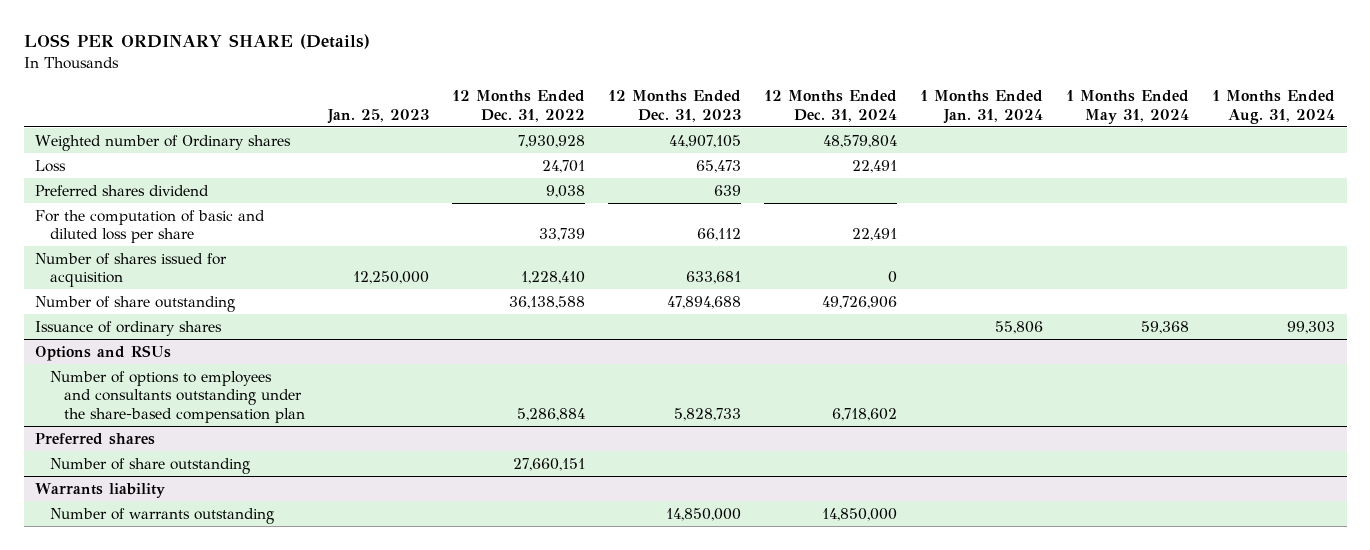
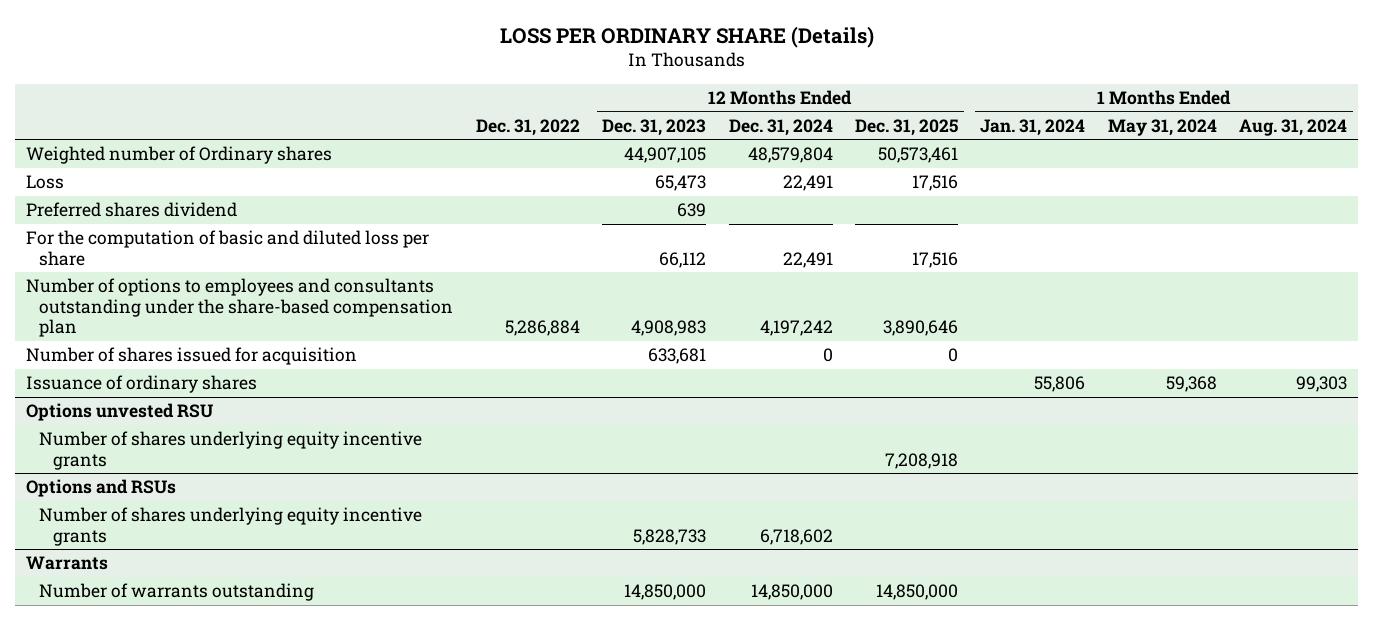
[327,108,430,124] Jan. 25, 2023 -> none
[452,90,586,122] 12 Months Ended Dec. 31, 2022 -> none
none -> [475,118,580,136] Dec. 31, 2022
none -> [855,118,959,136] Dec. 31, 2025
none -> [26,278,454,338] Number of options to employees and consultants outstanding under the share-based compensation plan
[35,295,236,312] Number of share outstanding -> none
none -> [26,403,214,422] Options unvested RSU
none -> [39,431,423,470] Number of shares underlying equity incentive grants
[35,432,156,445] Preferred shares -> none
[49,457,250,474] Number of share outstanding -> none
[49,370,306,423] Number of options to employees and consultants outstanding under the share-based compensation plan -> [39,507,423,546] Number of shares underlying equity incentive grants
[35,482,166,498] Warrants liability -> [26,556,109,571] Warrants

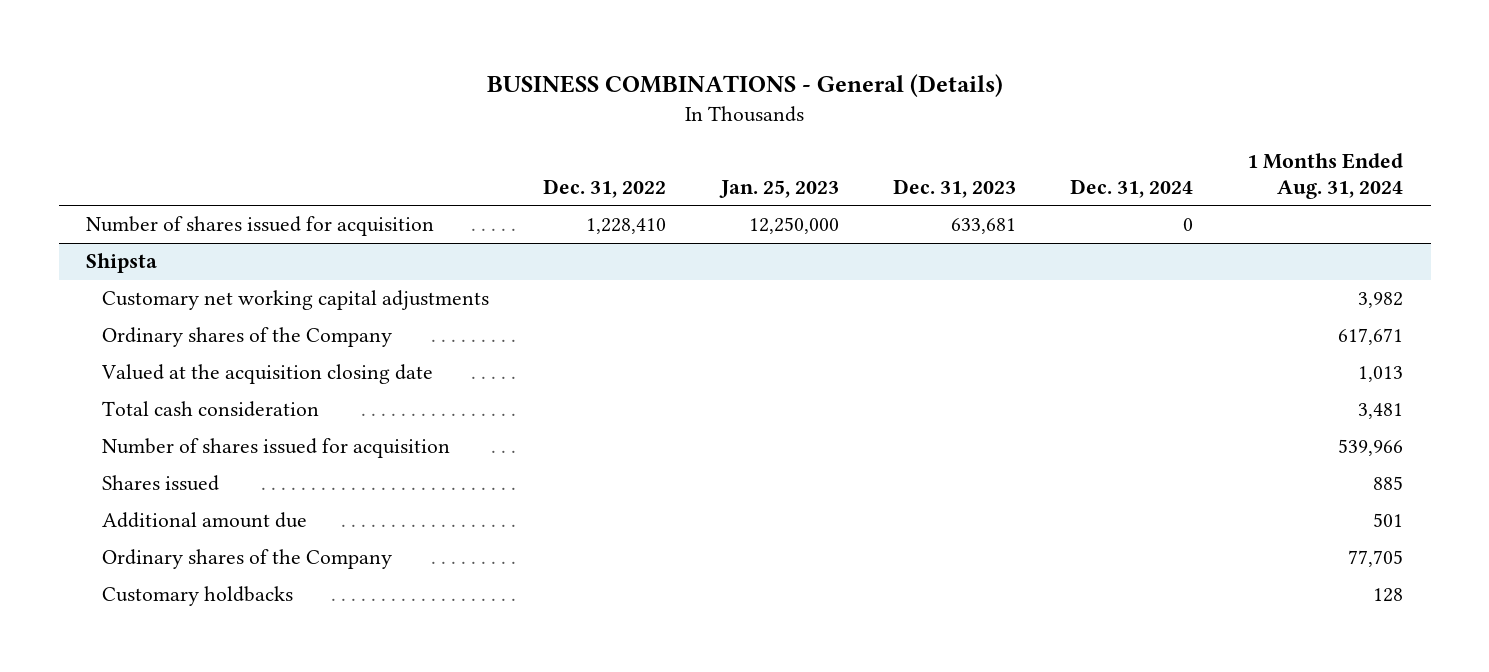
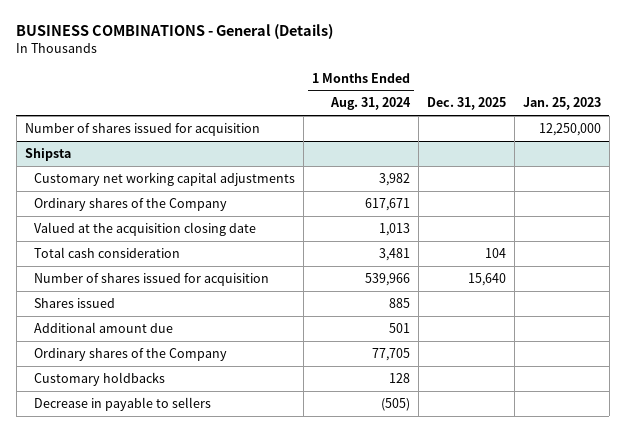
[543,179,667,199] Dec. 31, 2022 -> none
[892,179,1016,199] Dec. 31, 2023 -> none
[1070,179,1194,199] Dec. 31, 2024 -> none
none -> [426,97,506,111] Dec. 31, 2025
none -> [34,397,212,412] Decrease in payable to sellers

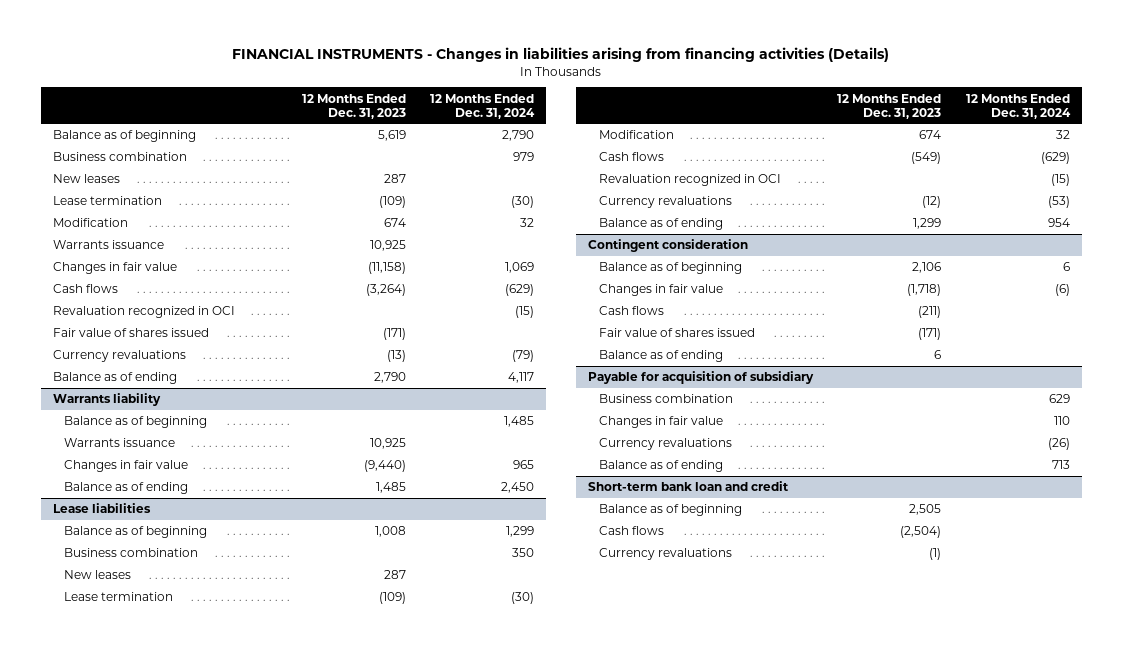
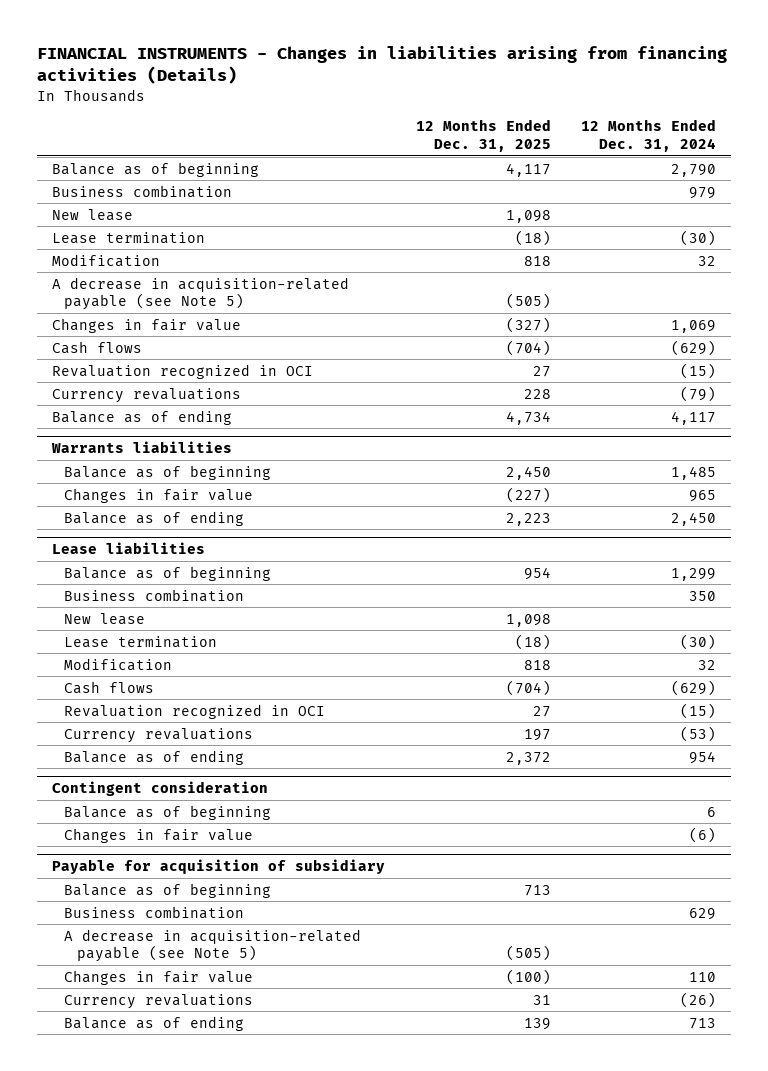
[301,93,406,119] 12 Months Ended Dec. 31, 2023 -> none
none -> [415,119,551,153] 12 Months Ended Dec. 31, 2025
[52,174,120,184] New leases -> [52,208,134,221] New lease
[52,240,164,250] Warrants issuance -> none
none -> [52,276,350,311] A decrease in acquisition-related payable (see Note 5)
[52,328,209,338] Fair value of shares issued -> none
[52,393,161,407] Warrants liability -> [51,441,233,454] Warrants liabilities
[63,438,175,448] Warrants issuance -> none
[63,570,131,580] New leases -> [64,612,146,625] New lease
[598,306,664,316] Cash flows -> none
[598,328,755,338] Fair value of shares issued -> none
[598,350,723,363] Balance as of ending -> none
none -> [64,882,272,898] Balance as of beginning
none -> [64,928,362,963] A decrease in acquisition-related payable (see Note 5)
[588,481,790,492] Short-term bank loan and credit -> none
[598,504,742,517] Balance as of beginning -> none
[598,526,664,536] Cash flows -> none
[598,548,732,561] Currency revaluations -> none

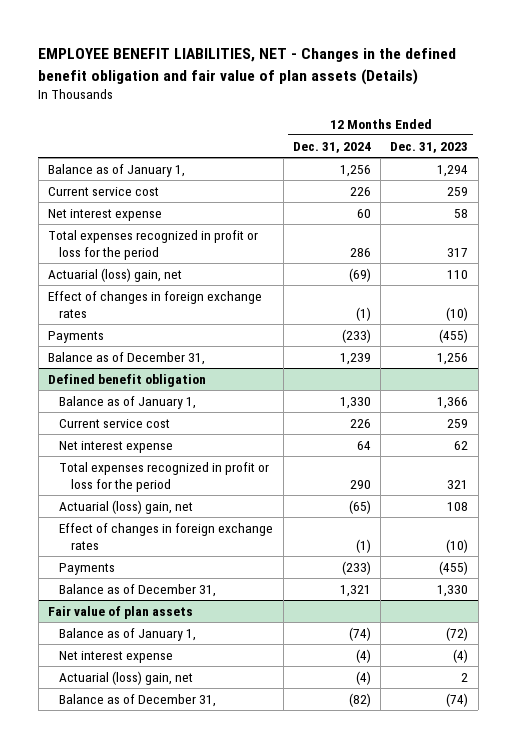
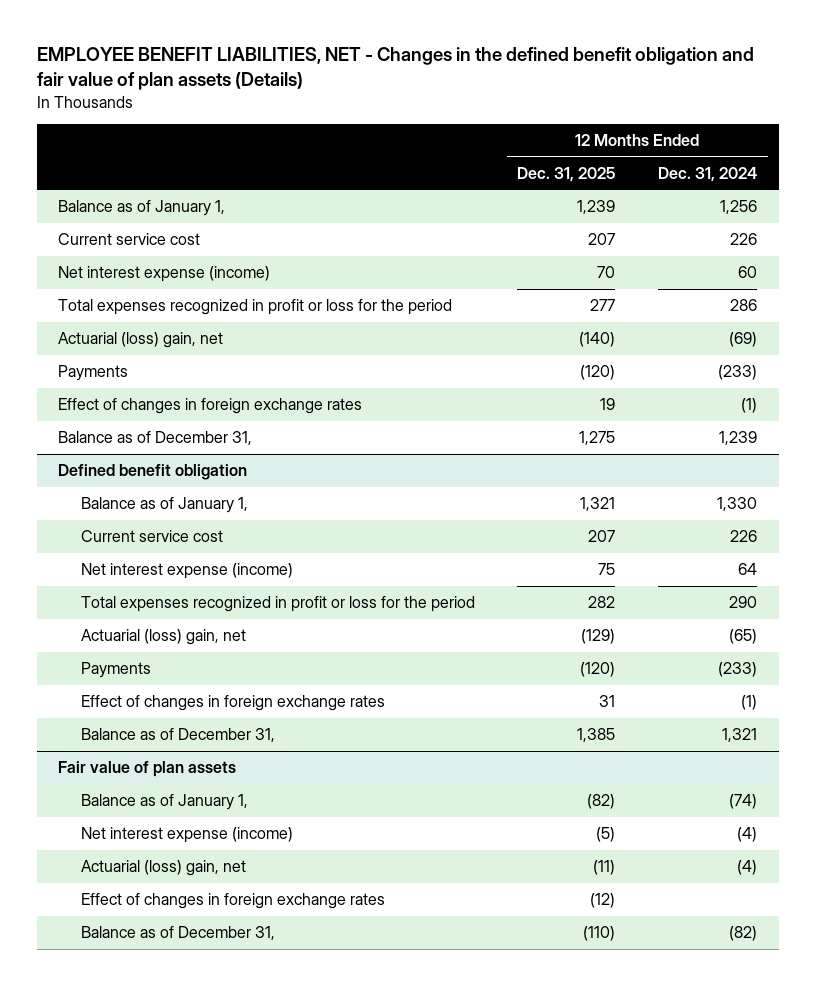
[390,141,469,153] Dec. 31, 2023 -> none
none -> [517,166,616,182] Dec. 31, 2025
[47,208,162,221] Net interest expense -> [58,266,271,283] Net interest expense (income)
[47,290,262,319] Effect of changes in foreign exchange rates -> [58,398,363,415] Effect of changes in foreign exchange rates
[59,440,174,453] Net interest expense -> [80,563,293,580] Net interest expense (income)
[59,522,274,551] Effect of changes in foreign exchange rates -> [80,695,385,712] Effect of changes in foreign exchange rates
[59,650,174,663] Net interest expense -> [80,827,293,844] Net interest expense (income)
none -> [80,893,385,910] Effect of changes in foreign exchange rates

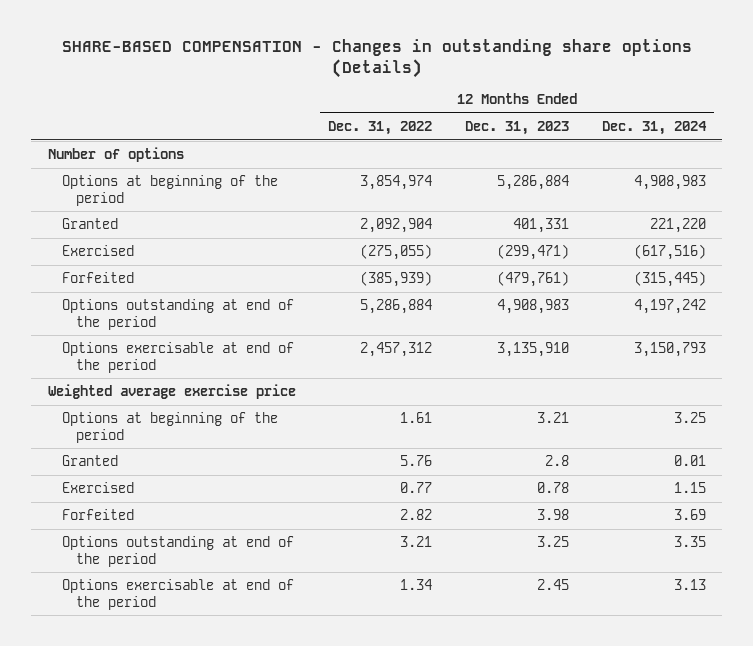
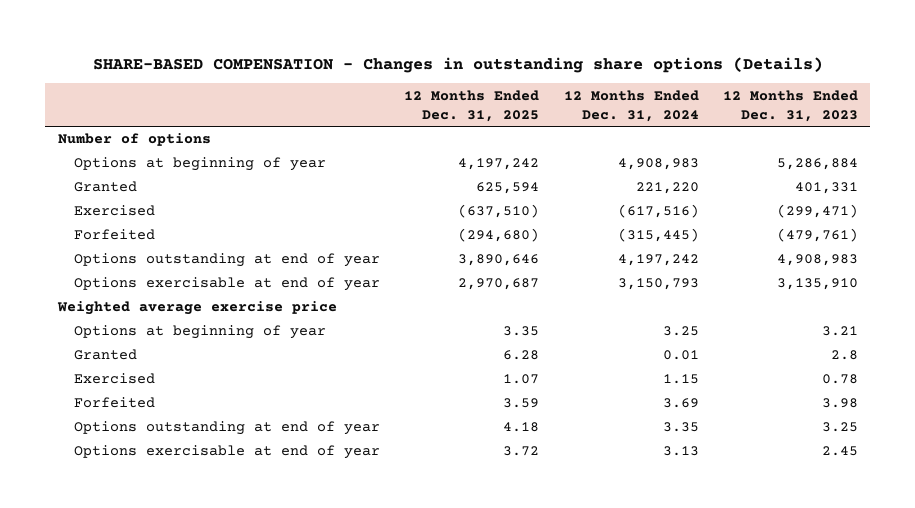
[328,120,433,135] Dec. 31, 2022 -> none
none -> [404,89,540,122] 12 Months Ended Dec. 31, 2025
[62,175,279,206] Options at beginning of the period -> [74,157,327,172] Options at beginning of year
[62,299,295,330] Options outstanding at end of the period -> [74,253,381,268] Options outstanding at end of year
[62,342,295,373] Options exercisable at end of the period -> [74,277,381,292] Options exercisable at end of year
[62,412,279,443] Options at beginning of the period -> [74,325,327,340] Options at beginning of year
[62,536,295,567] Options outstanding at end of the period -> [74,421,381,436] Options outstanding at end of year
[62,579,295,610] Options exercisable at end of the period -> [74,445,381,460] Options exercisable at end of year

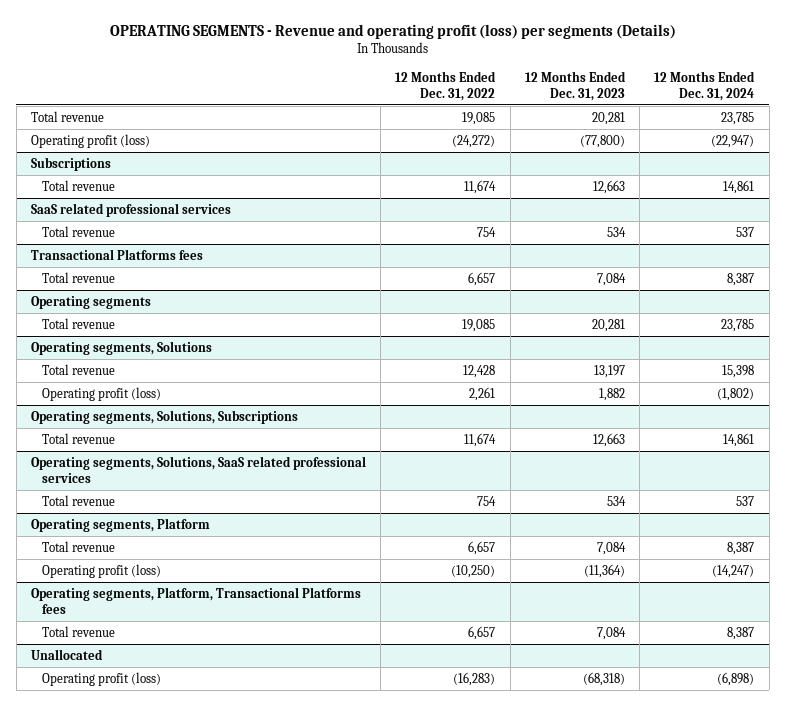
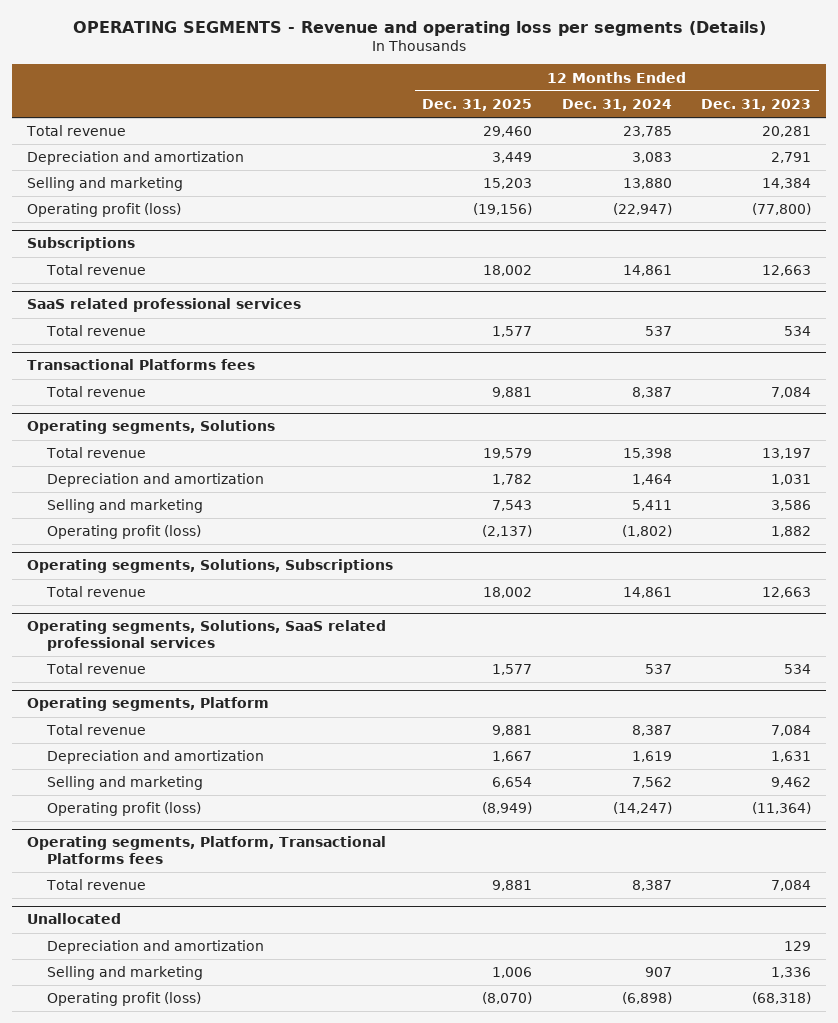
[109,23,676,39] OPERATING SEGMENTS - Revenue and operating profit (loss) per segments (Details) -> [73,20,767,36] OPERATING SEGMENTS - Revenue and operating loss per segments (Details)
[395,70,497,101] 12 Months Ended Dec. 31, 2022 -> none
none -> [422,99,533,112] Dec. 31, 2025
none -> [26,151,244,166] Depreciation and amortization
none -> [26,177,183,192] Selling and marketing
[30,295,151,309] Operating segments -> none
[42,317,116,329] Total revenue -> none
none -> [46,473,264,488] Depreciation and amortization
none -> [46,499,203,514] Selling and marketing
none -> [46,750,264,765] Depreciation and amortization
none -> [46,776,203,791] Selling and marketing
none -> [46,940,264,955] Depreciation and amortization
none -> [46,966,203,981] Selling and marketing

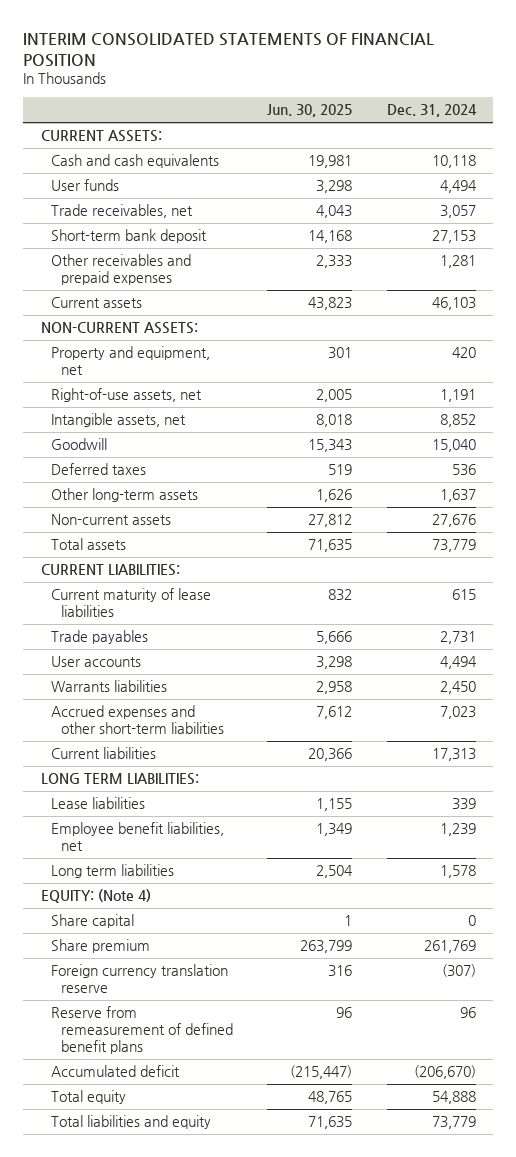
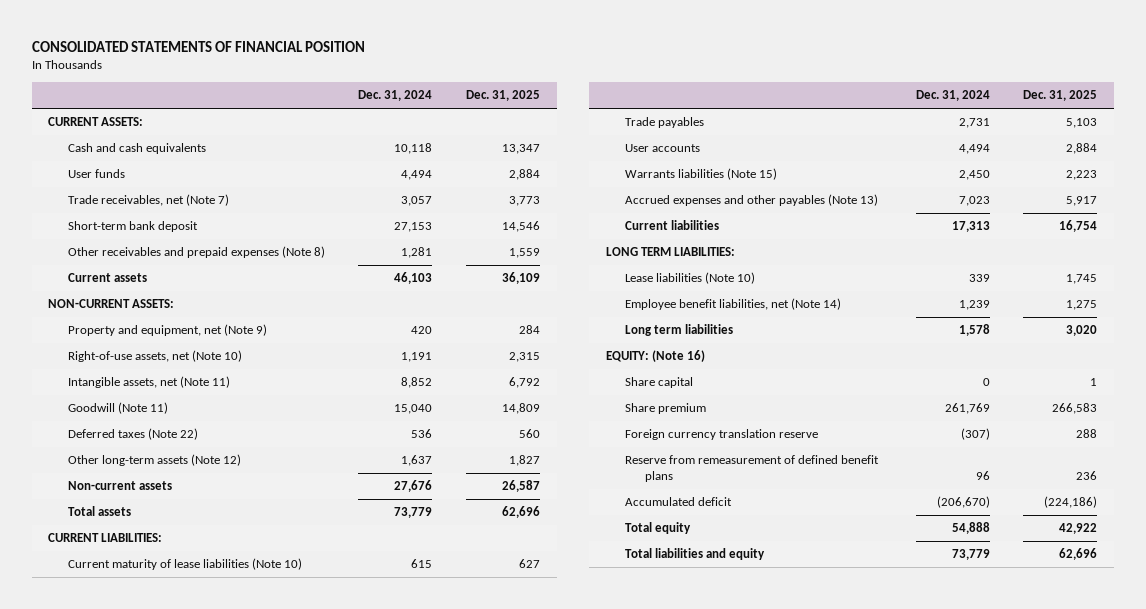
[23,33,435,68] INTERIM CONSOLIDATED STATEMENTS OF FINANCIAL POSITION -> [31,40,365,52] CONSOLIDATED STATEMENTS OF FINANCIAL POSITION
[267,104,353,118] Jun. 30, 2025 -> none
none -> [465,90,540,102] Dec. 31, 2025
[50,204,193,219] Trade receivables, net -> [67,194,229,207] Trade receivables, net (Note 7)
[50,254,191,286] Other receivables and prepaid expenses -> [67,246,325,259] Other receivables and prepaid expenses (Note 8)
[50,346,210,376] Property and equipment, net -> [67,324,267,337] Property and equipment, net (Note 9)
[50,388,202,403] Right-of-use assets, net -> [67,350,242,363] Right-of-use assets, net (Note 10)
[50,413,186,428] Intangible assets, net -> [67,376,230,389] Intangible assets, net (Note 11)
[50,438,107,451] Goodwill -> [67,402,168,415] Goodwill (Note 11)
[50,463,146,476] Deferred taxes -> [67,428,198,441] Deferred taxes (Note 22)
[50,488,198,503] Other long-term assets -> [67,454,241,467] Other long-term assets (Note 12)
[50,588,211,618] Current maturity of lease liabilities -> [67,558,302,571] Current maturity of lease liabilities (Note 10)
[50,680,167,693] Warrants liabilities -> [625,168,778,181] Warrants liabilities (Note 15)
[50,705,224,735] Accrued expenses and other short-term liabilities -> [625,194,879,207] Accrued expenses and other payables (Note 13)
[50,797,145,810] Lease liabilities -> [625,272,756,285] Lease liabilities (Note 10)
[50,822,224,852] Employee benefit liabilities, net -> [625,298,842,311] Employee benefit liabilities, net (Note 14)
[40,889,151,904] EQUITY: (Note 4) -> [605,350,705,363] EQUITY: (Note 16)

